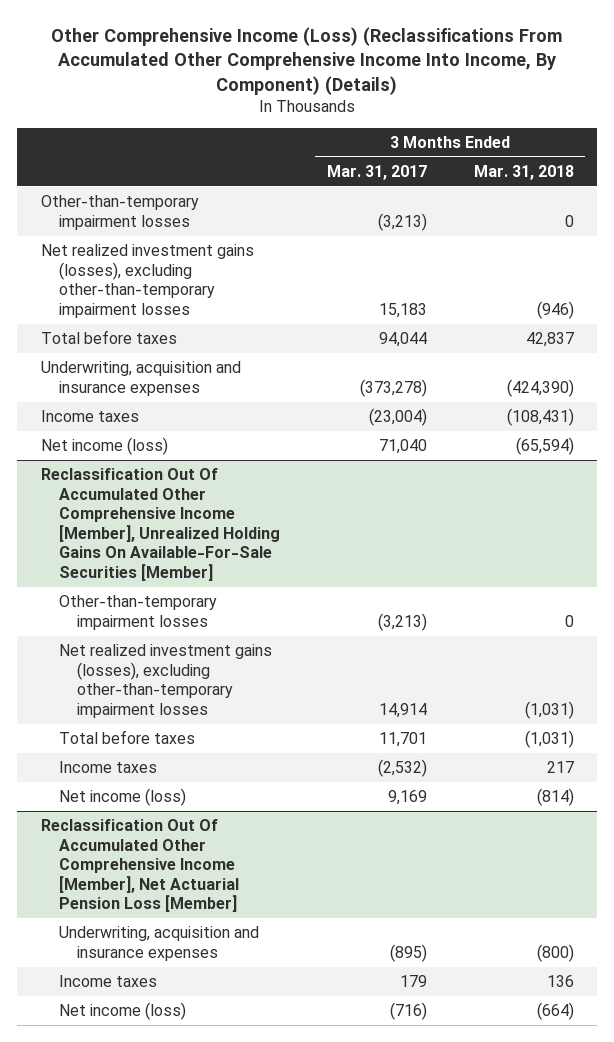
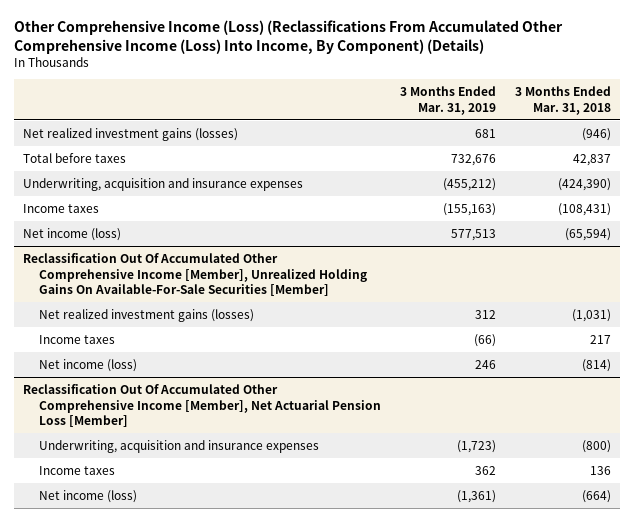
[51,26,563,95] Other Comprehensive Income (Loss) (Reclassifications From Accumulated Other Comprehensive Income Into Income, By Component) (Details) -> [13,20,563,54] Other Comprehensive Income (Loss) (Reclassifications From Accumulated Other Comprehensive Income (Loss) Into Income, By Component) (Details)
[326,165,427,181] Mar. 31, 2017 -> none
none -> [399,86,496,115] 3 Months Ended Mar. 31, 2019
[40,195,199,230] Other-than-temporary impairment losses -> none
[40,244,254,318] Net realized investment gains (losses), excluding other-than-temporary impairment losses -> [22,127,238,141] Net realized investment gains (losses)
[58,595,217,630] Other-than-temporary impairment losses -> none
[58,730,195,745] Total before taxes -> none
[58,644,272,718] Net realized investment gains (losses), excluding other-than-temporary impairment losses -> [38,308,254,322] Net realized investment gains (losses)

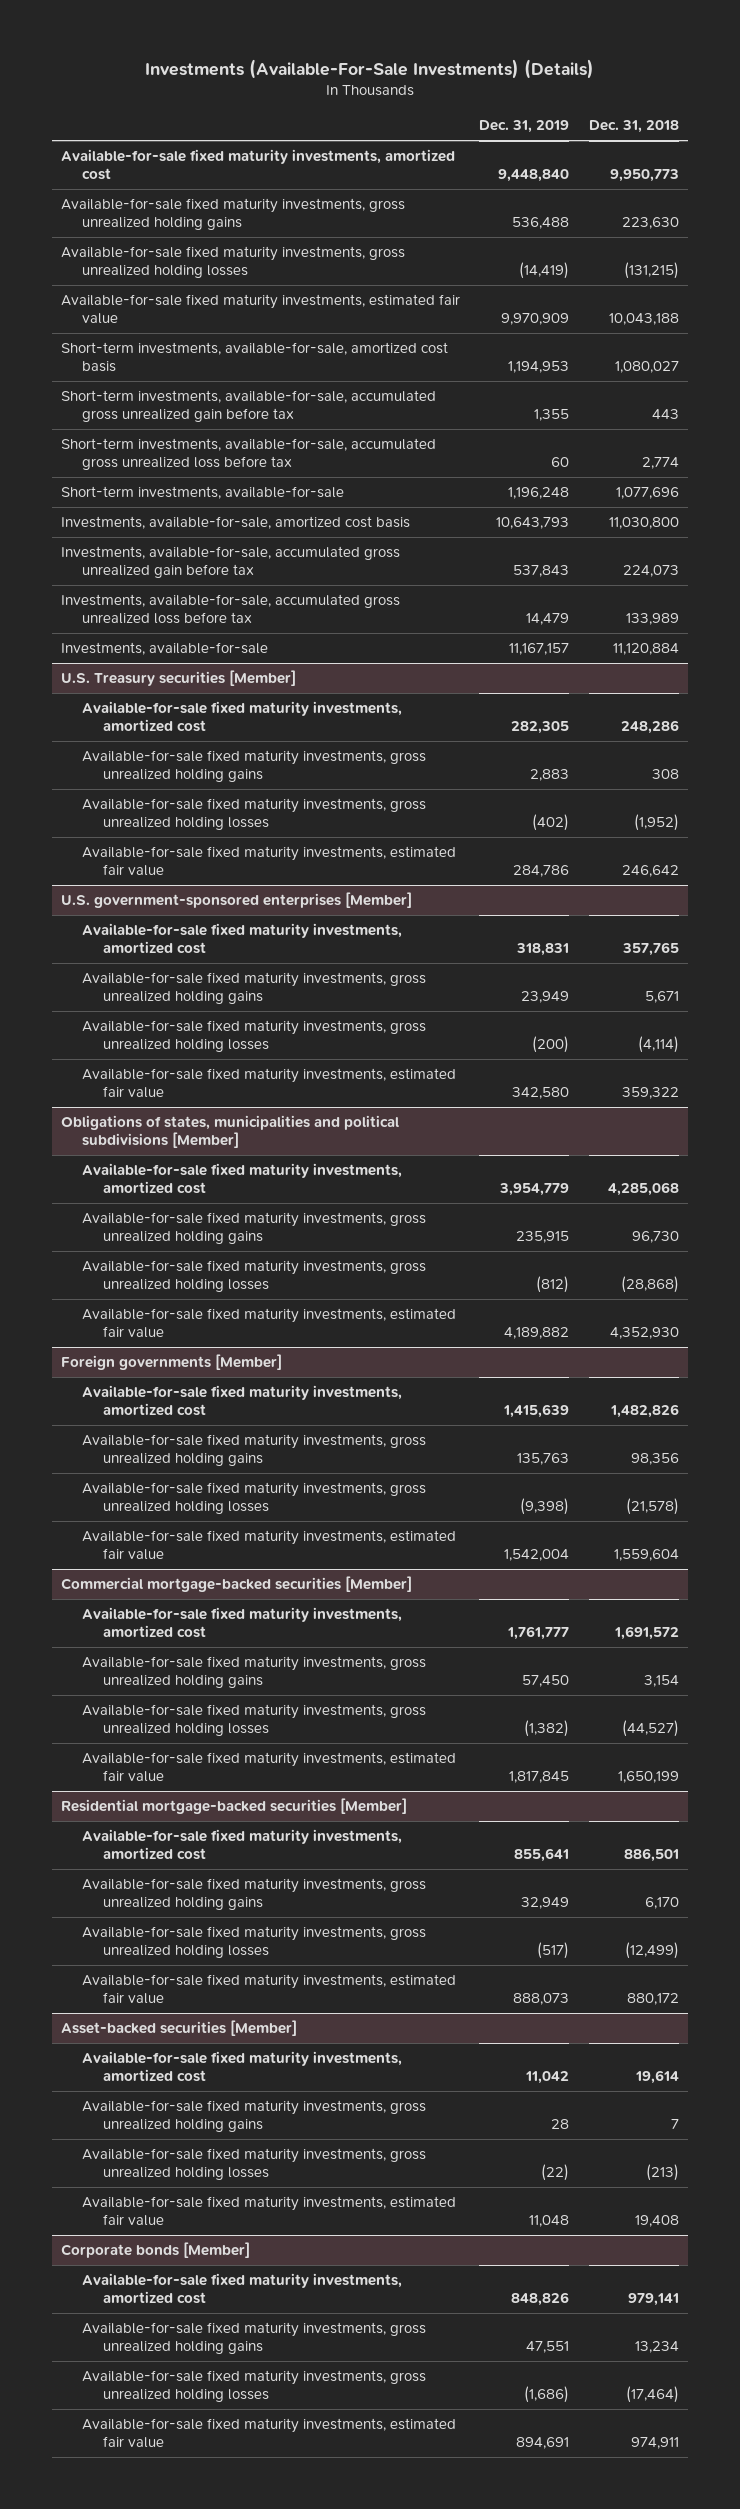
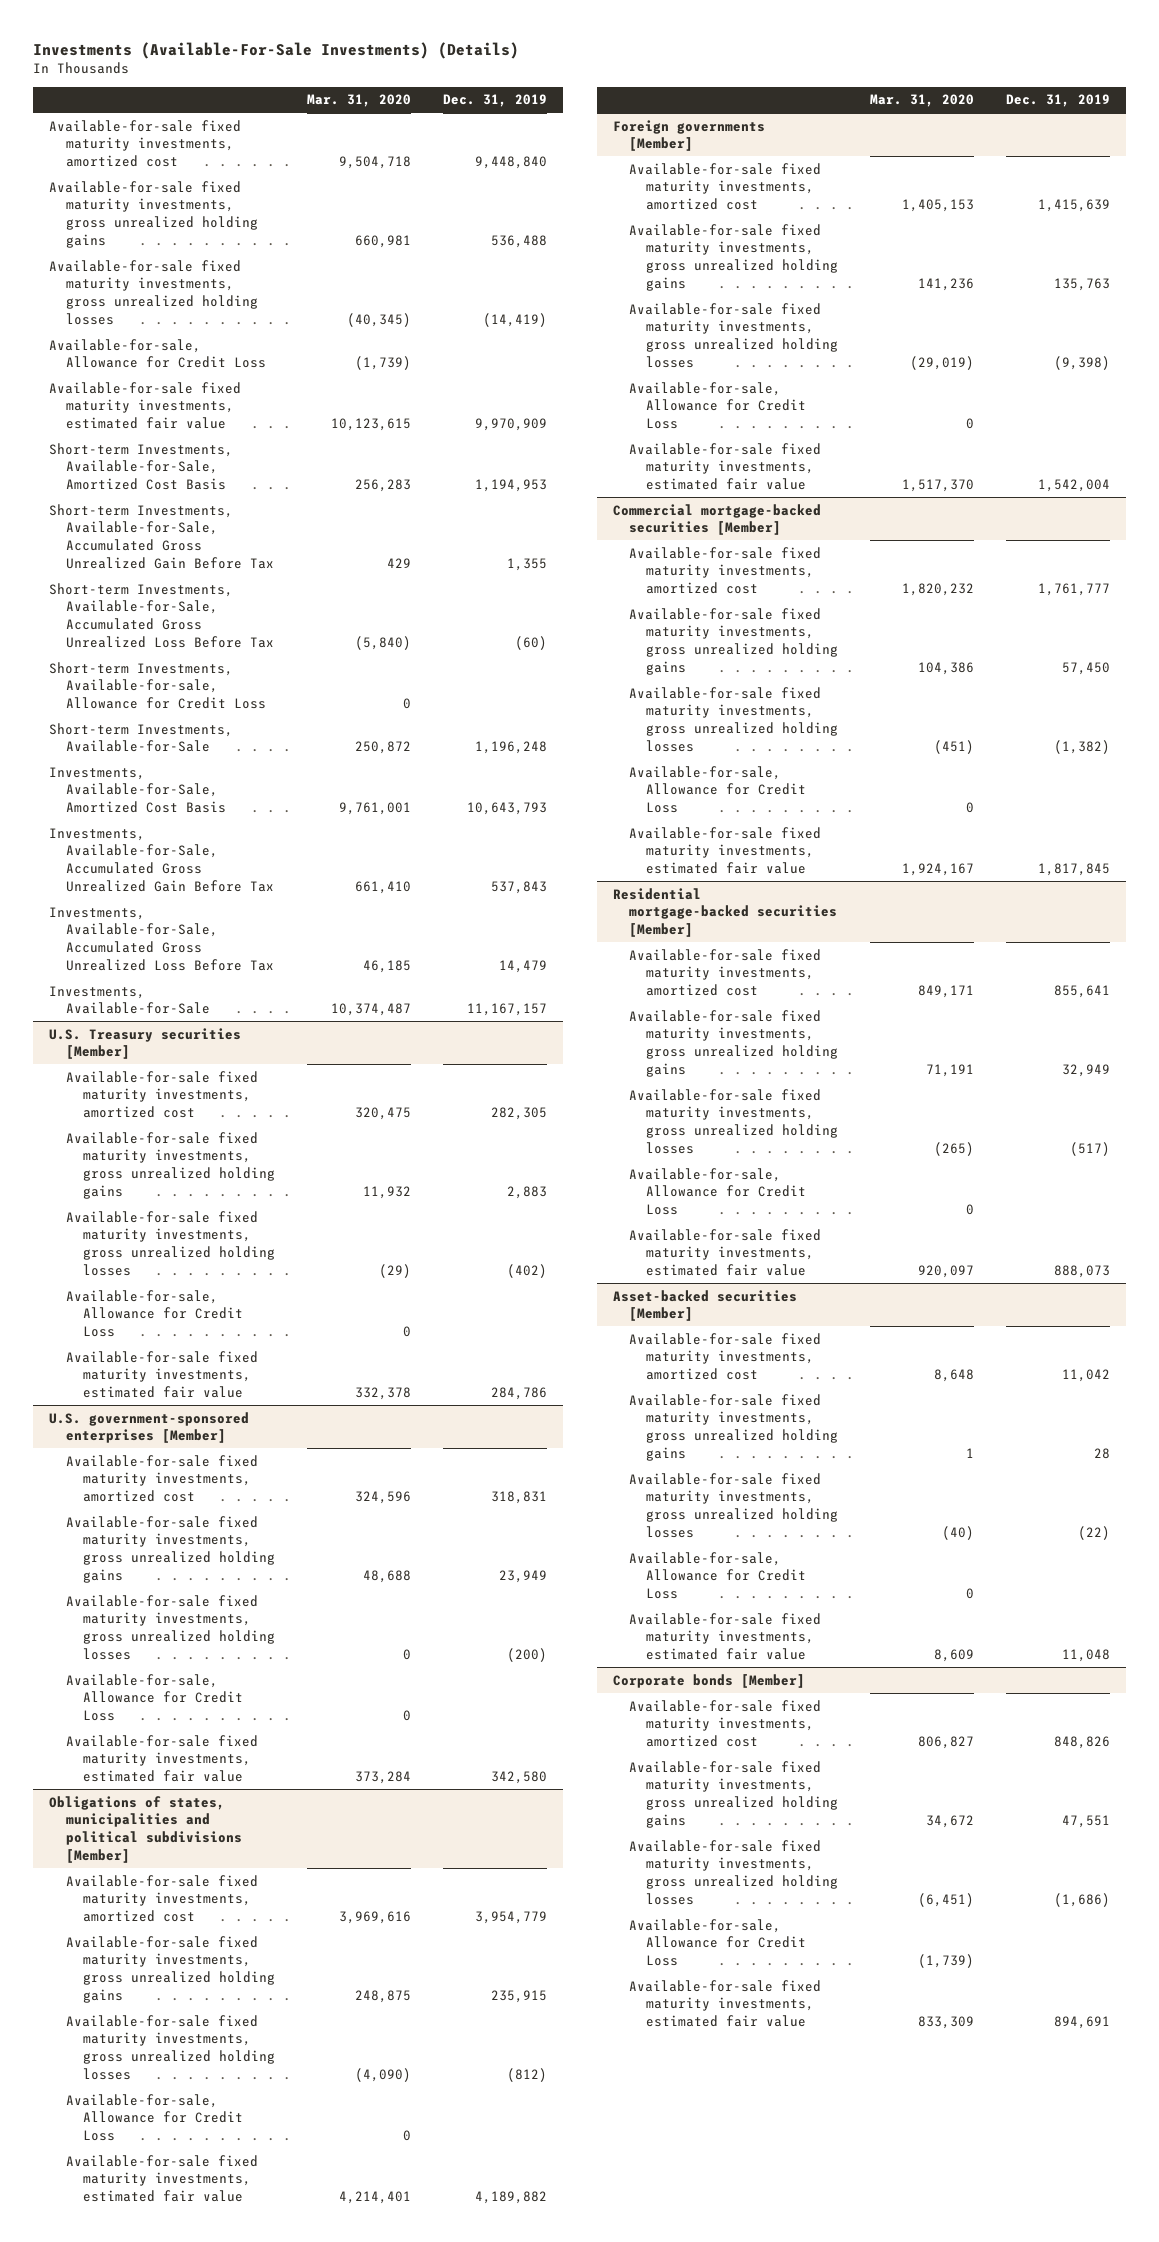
[588,120,679,134] Dec. 31, 2018 -> none
none -> [306,94,411,108] Mar. 31, 2020
none -> [49,338,267,369] Available-for-sale, Allowance for Credit Loss
[61,341,449,373] Short-term investments, available-for-sale, amortized cost basis -> [49,442,234,490] Short-term Investments, Available-for-Sale, Amortized Cost Basis
[61,389,437,423] Short-term investments, available-for-sale, accumulated gross unrealized gain before tax -> [49,503,275,569] Short-term Investments, Available-for-Sale, Accumulated Gross Unrealized Gain Before Tax
[61,437,437,471] Short-term investments, available-for-sale, accumulated gross unrealized loss before tax -> [49,582,275,648] Short-term Investments, Available-for-Sale, Accumulated Gross Unrealized Loss Before Tax
[551,457,570,468] 60 -> [514,635,547,650] (60)
none -> [49,661,267,709] Short-term Investments, Available-for-sale, Allowance for Credit Loss
[61,485,345,499] Short-term investments, available-for-sale -> [49,722,234,753] Short-term Investments, Available-for-Sale
[61,515,411,529] Investments, available-for-sale, amortized cost basis -> [49,766,227,813] Investments, Available-for-Sale, Amortized Cost Basis
[61,545,401,579] Investments, available-for-sale, accumulated gross unrealized gain before tax -> [49,827,275,892] Investments, Available-for-Sale, Accumulated Gross Unrealized Gain Before Tax
[61,593,401,625] Investments, available-for-sale, accumulated gross unrealized loss before tax -> [49,906,275,971] Investments, Available-for-Sale, Accumulated Gross Unrealized Loss Before Tax
[61,641,269,655] Investments, available-for-sale -> [49,985,211,1015] Investments, Available-for-Sale
none -> [66,1289,243,1337] Available-for-sale, Allowance for Credit Loss
none -> [66,1673,243,1721] Available-for-sale, Allowance for Credit Loss
none -> [66,2093,243,2141] Available-for-sale, Allowance for Credit Loss
none -> [629,381,806,429] Available-for-sale, Allowance for Credit Loss
none -> [629,765,806,813] Available-for-sale, Allowance for Credit Loss
none -> [629,1167,806,1215] Available-for-sale, Allowance for Credit Loss
none -> [629,1551,806,1599] Available-for-sale, Allowance for Credit Loss
none -> [629,1918,806,1966] Available-for-sale, Allowance for Credit Loss

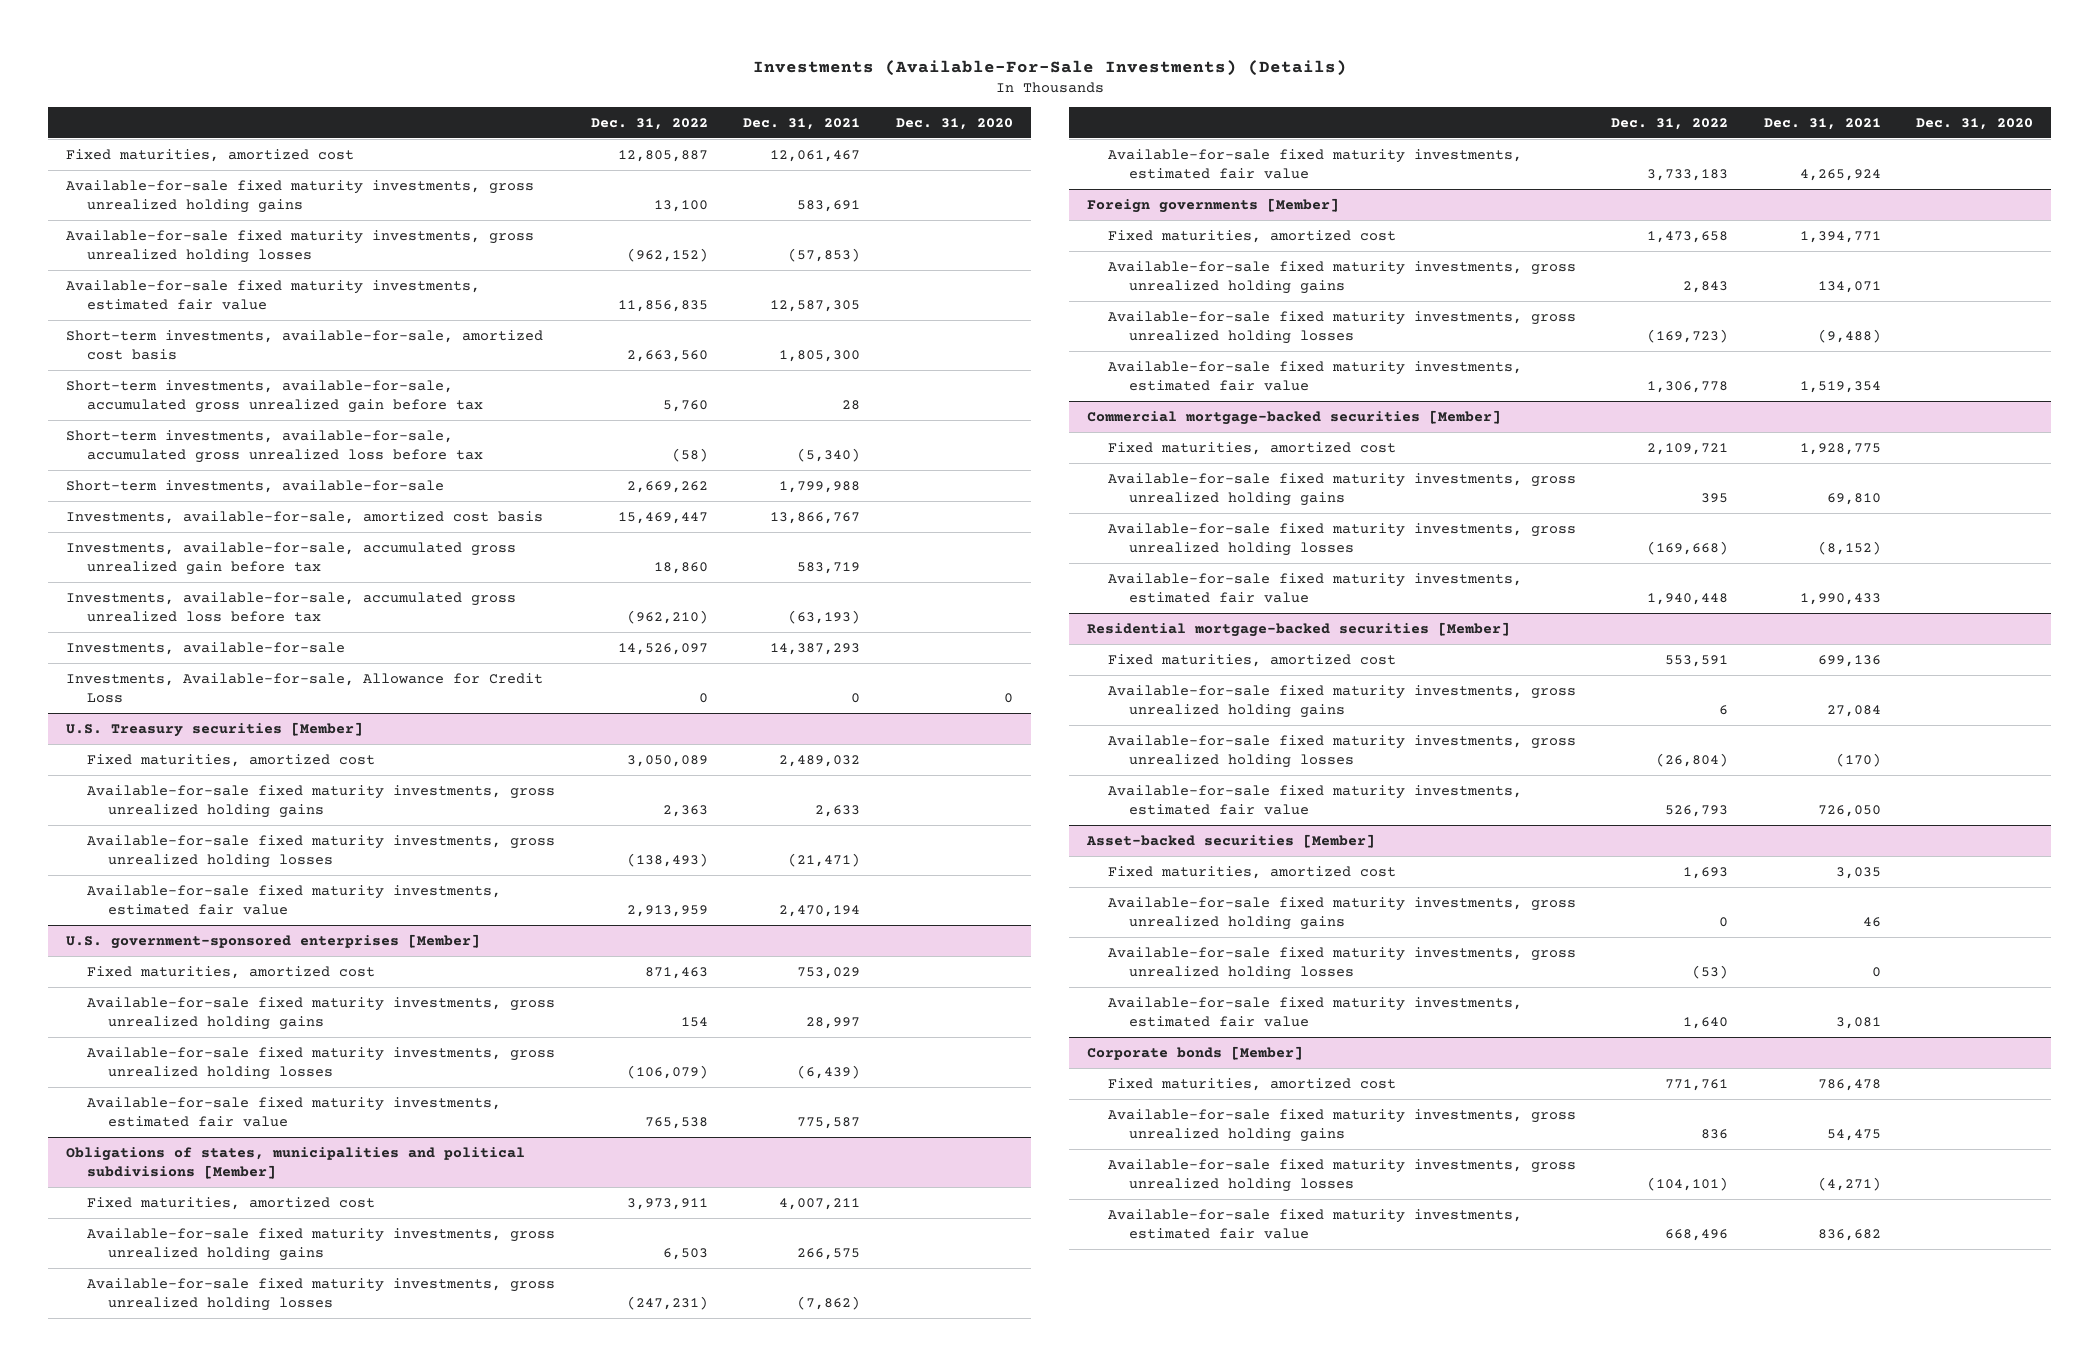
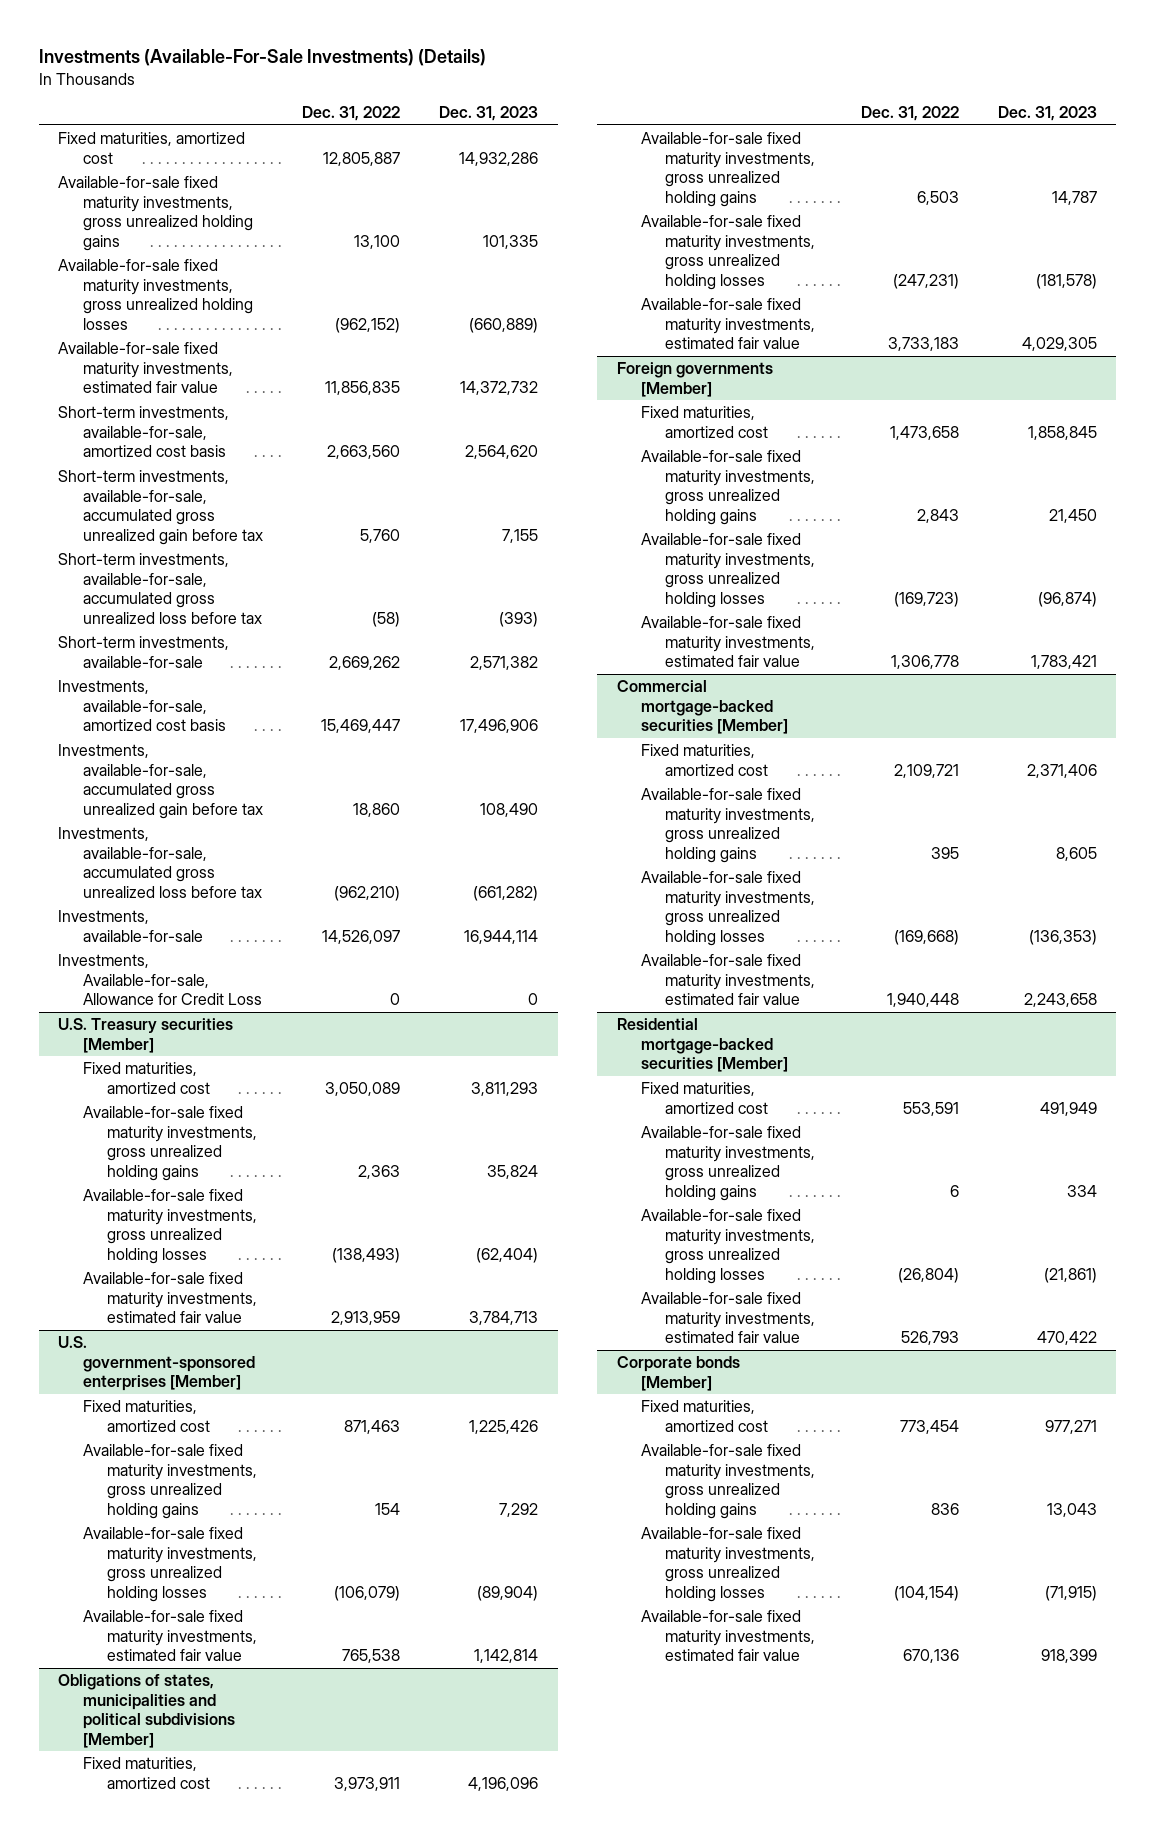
[743,118,861,131] Dec. 31, 2021 -> none
[896,118,1014,131] Dec. 31, 2020 -> none
none -> [439,106,539,122] Dec. 31, 2023
[1085,833,1375,848] Asset-backed securities [Member] -> none
[1107,865,1396,879] Fixed maturities, amortized cost -> none
[1107,896,1576,930] Available-for-sale fixed maturity investments, gross unrealized holding gains -> none
[1107,946,1576,980] Available-for-sale fixed maturity investments, gross unrealized holding losses -> none
[1107,996,1522,1027] Available-for-sale fixed maturity investments, estimated fair value -> none
[1665,1078,1729,1091] 771,761 -> [899,1419,959,1434] 773,454
[1647,1176,1729,1191] (104,101) -> [893,1585,959,1601] (104,154)
[1665,1228,1729,1241] 668,496 -> [902,1649,959,1664] 670,136

